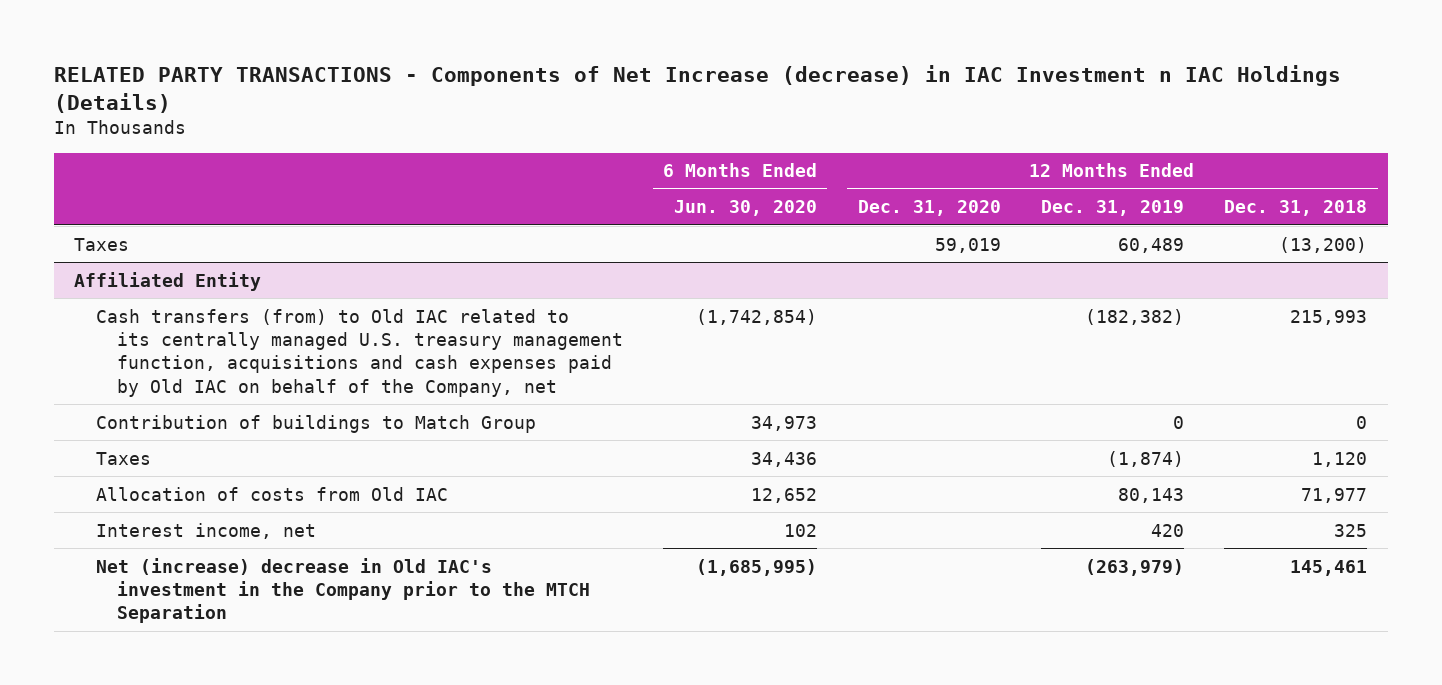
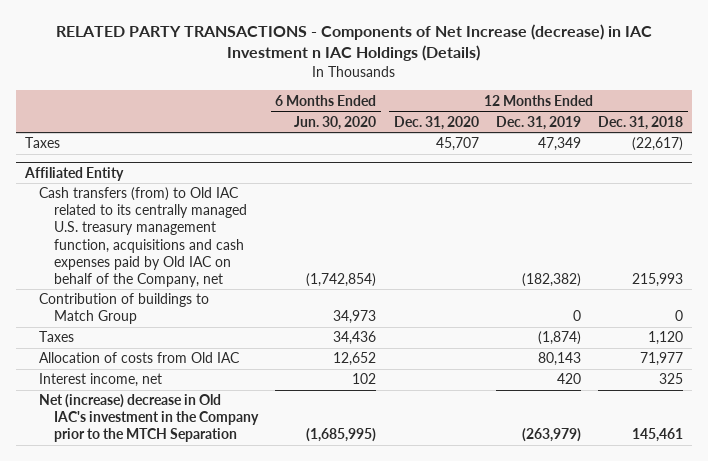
[934,237,1001,253] 59,019 -> [435,137,479,152] 45,707
[1117,237,1184,253] 60,489 -> [538,137,582,152] 47,349
[1279,236,1368,253] (13,200) -> [632,137,684,152] (22,617)

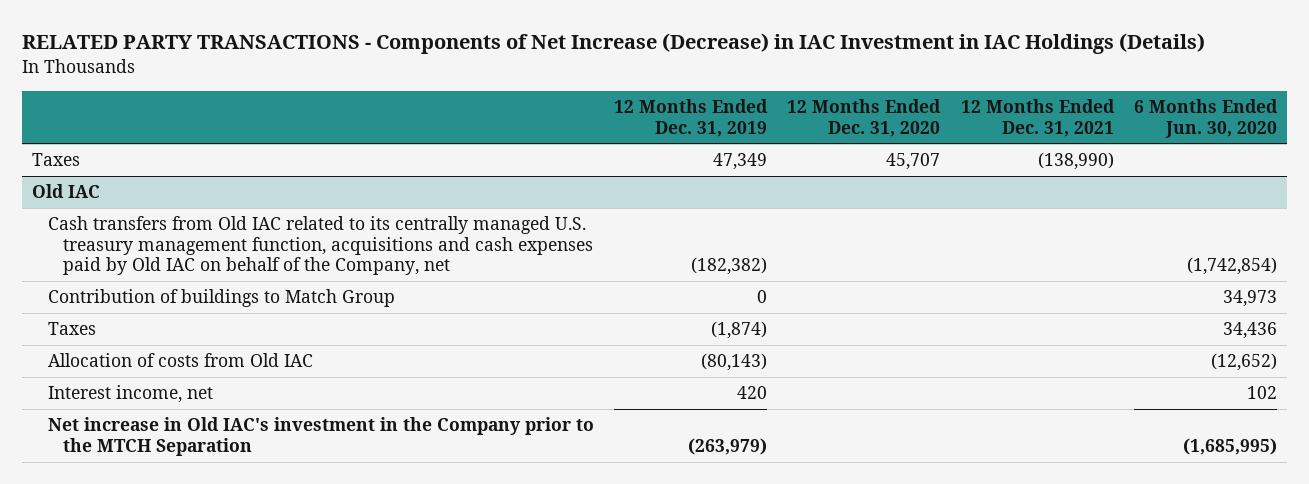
[56,23,653,62] RELATED PARTY TRANSACTIONS - Components of Net Increase (decrease) in IAC Investment n IAC Holdings (Details) -> [22,33,1206,55] RELATED PARTY TRANSACTIONS - Components of Net Increase (Decrease) in IAC Investment in IAC Holdings (Details)
[598,115,684,130] Dec. 31, 2018 -> none
none -> [960,98,1115,137] 12 Months Ended Dec. 31, 2021
[23,166,124,181] Affiliated Entity -> [32,184,101,199] Old IAC
[39,187,247,287] Cash transfers (from) to Old IAC related to its centrally managed U.S. treasury management function, acquisitions and cash expenses paid by Old IAC on behalf of the Company, net -> [47,216,594,276] Cash transfers from Old IAC related to its centrally managed U.S. treasury management function, acquisitions and cash expenses paid by Old IAC on behalf of the Company, net
[333,352,377,367] 12,652 -> [1211,353,1278,372] (12,652)
[538,352,582,367] 80,143 -> [701,353,768,372] (80,143)
[39,394,259,443] Net (increase) decrease in Old IAC's investment in the Company prior to the MTCH Separation -> [47,417,594,456] Net increase in Old IAC's investment in the Company prior to the MTCH Separation

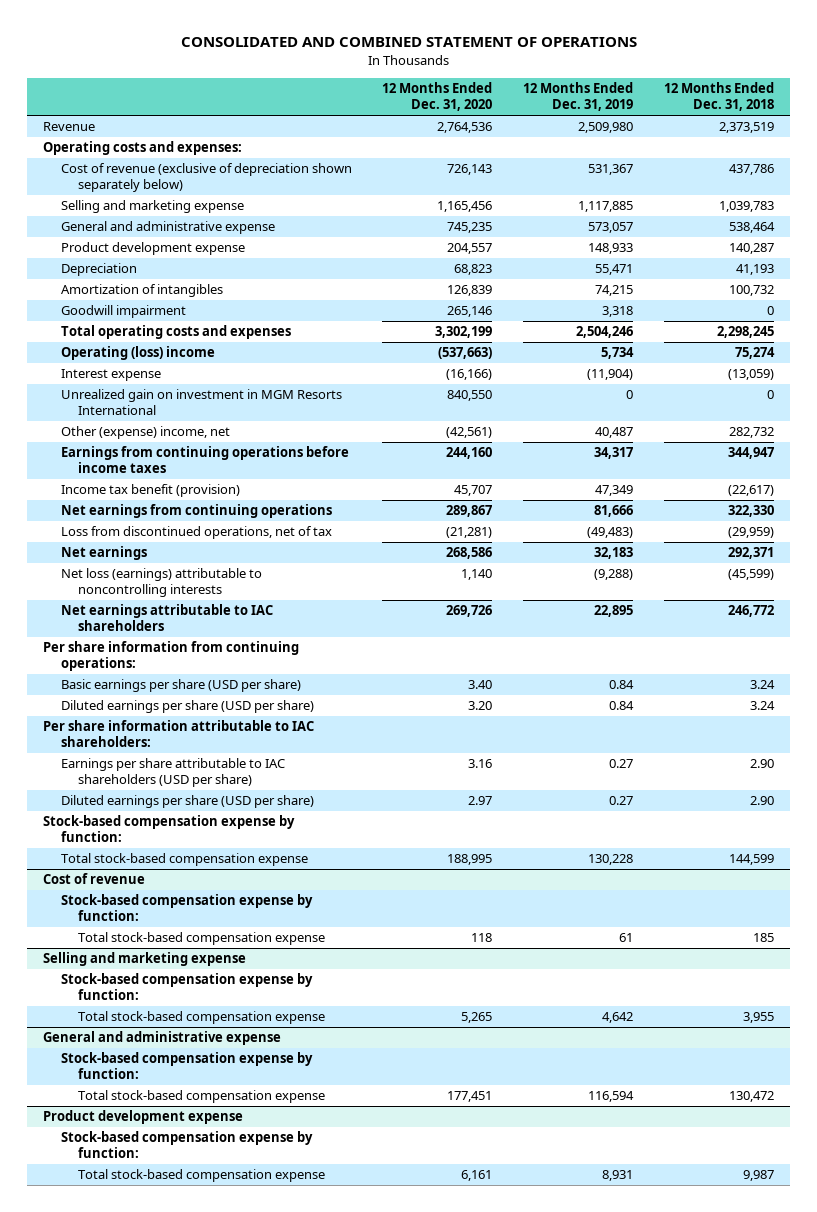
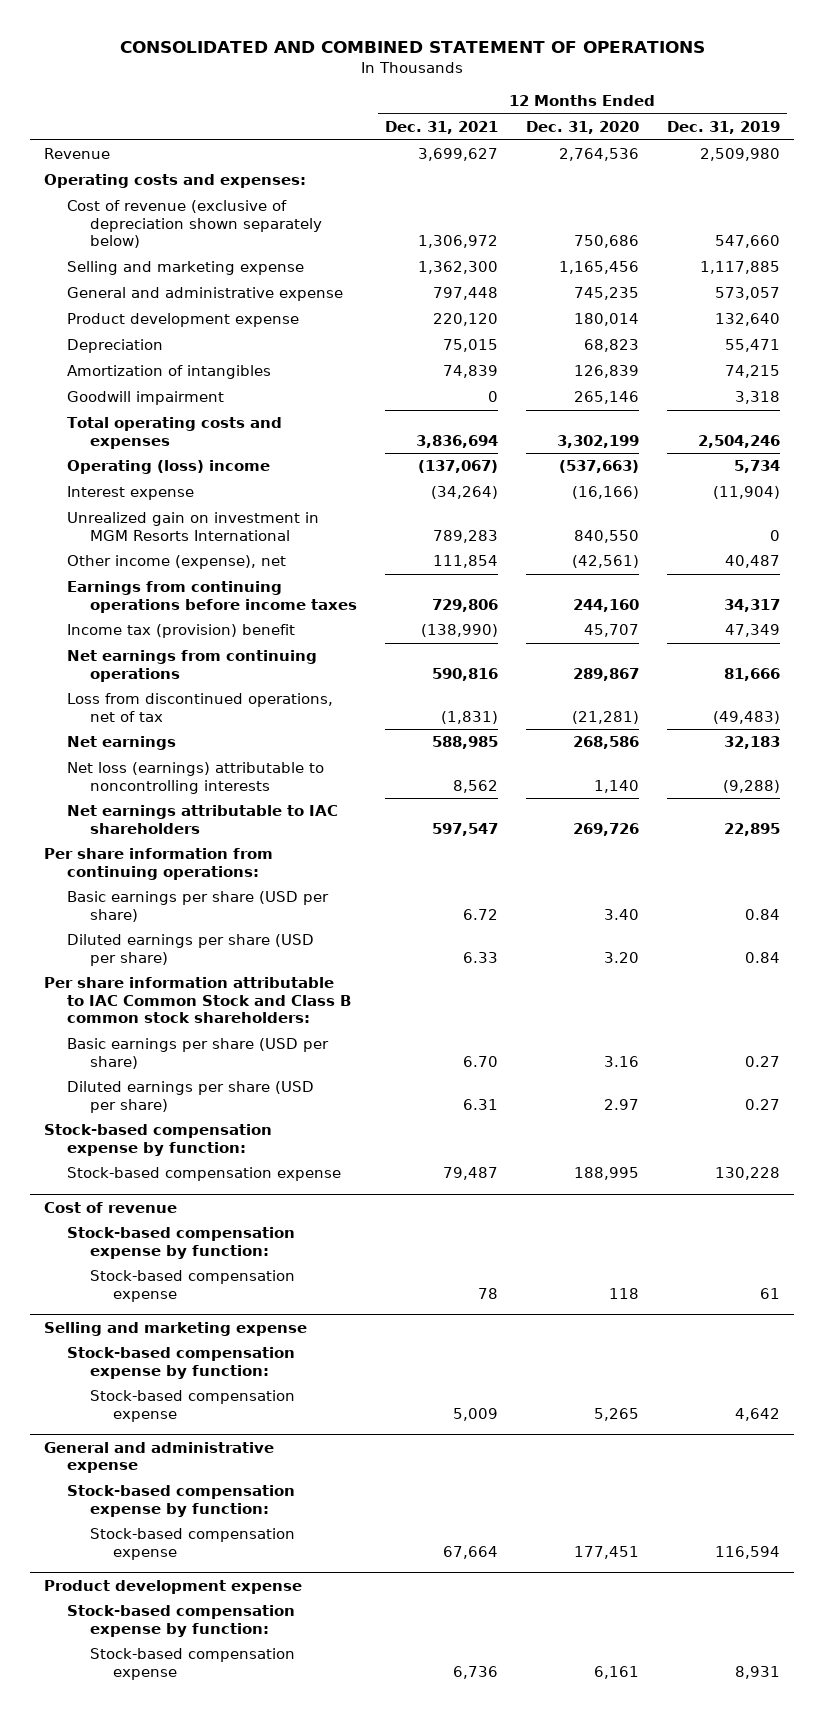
[664,82,775,112] 12 Months Ended Dec. 31, 2018 -> none
none -> [384,121,498,135] Dec. 31, 2021
[447,164,493,176] 726,143 -> [573,235,639,249] 750,686
[588,164,634,176] 531,367 -> [715,235,781,249] 547,660
[447,243,493,255] 204,557 -> [573,313,639,327] 180,014
[588,243,634,255] 148,933 -> [715,313,781,327] 132,640
[60,426,230,440] Other (expense) income, net -> [66,555,286,570] Other income (expense), net
[60,484,240,498] Income tax benefit (provision) -> [66,624,295,639] Income tax (provision) benefit
[42,720,314,748] Per share information attributable to IAC shareholders: -> [43,977,351,1024] Per share information attributable to IAC Common Stock and Class B common stock shareholders:
[60,758,285,788] Earnings per share attributable to IAC shareholders (USD per share) -> [66,1038,329,1069] Basic earnings per share (USD per share)
[60,853,308,867] Total stock-based compensation expense -> [66,1167,341,1182] Stock-based compensation expense
[78,932,326,946] Total stock-based compensation expense -> [89,1270,295,1302] Stock-based compensation expense
[78,1011,326,1025] Total stock-based compensation expense -> [89,1390,295,1422] Stock-based compensation expense
[78,1090,326,1104] Total stock-based compensation expense -> [89,1528,295,1560] Stock-based compensation expense
[78,1169,326,1183] Total stock-based compensation expense -> [89,1648,295,1680] Stock-based compensation expense

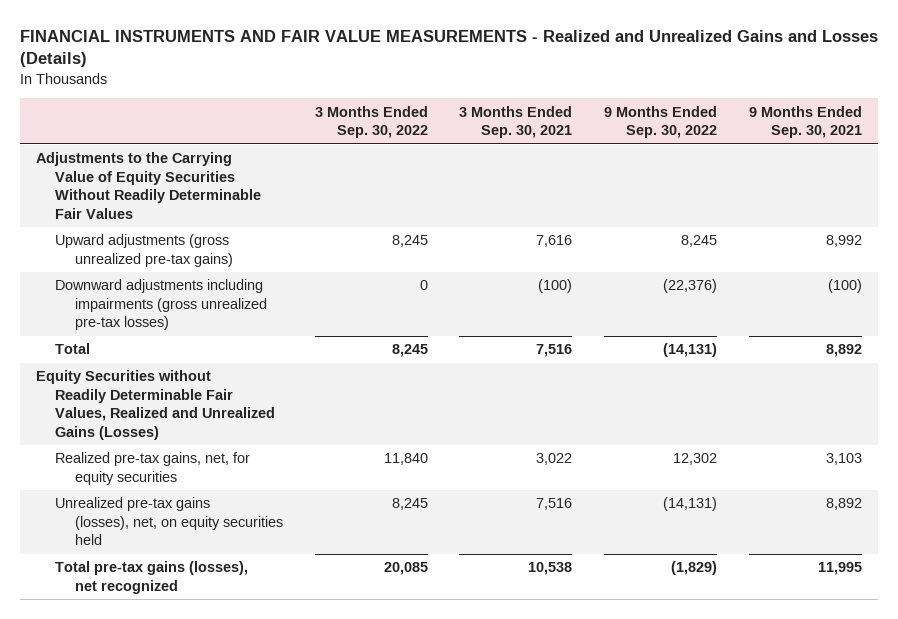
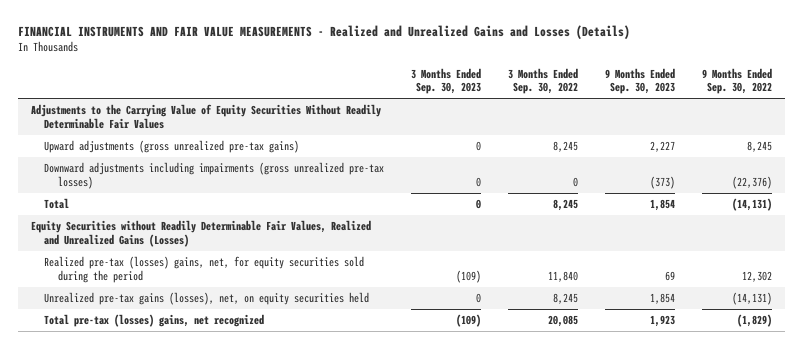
[459,105,573,139] 3 Months Ended Sep. 30, 2021 -> none
[749,105,863,139] 9 Months Ended Sep. 30, 2021 -> none
none -> [411,67,482,95] 3 Months Ended Sep. 30, 2023
none -> [605,67,676,95] 9 Months Ended Sep. 30, 2023
[55,452,251,485] Realized pre-tax gains, net, for equity securities -> [44,256,365,283] Realized pre-tax (losses) gains, net, for equity securities sold during the period
[55,561,249,594] Total pre-tax gains (losses), net recognized -> [44,314,265,328] Total pre-tax (losses) gains, net recognized

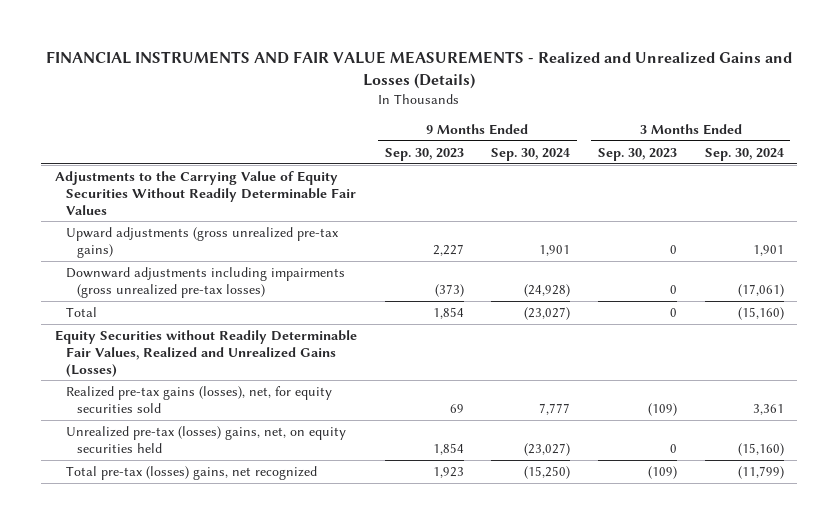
[508,67,579,95] 3 Months Ended Sep. 30, 2022 -> none
[701,67,772,95] 9 Months Ended Sep. 30, 2022 -> none
none -> [491,147,571,161] Sep. 30, 2024
none -> [704,147,784,161] Sep. 30, 2024
[44,256,365,283] Realized pre-tax (losses) gains, net, for equity securities sold during the period -> [65,386,332,413] Realized pre-tax gains (losses), net, for equity securities sold
[44,292,370,306] Unrealized pre-tax gains (losses), net, on equity securities held -> [65,426,346,453] Unrealized pre-tax (losses) gains, net, on equity securities held

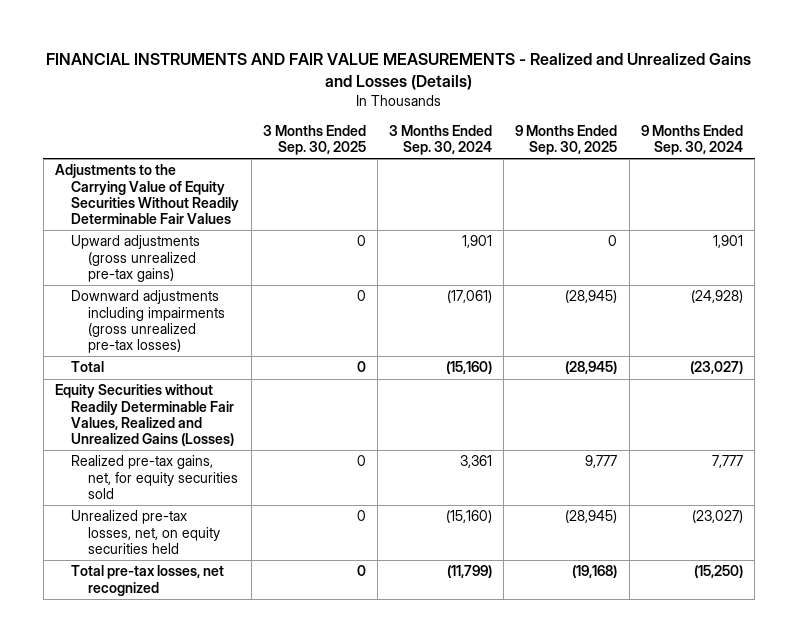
[384,147,464,161] Sep. 30, 2023 -> none
[597,147,677,161] Sep. 30, 2023 -> none
none -> [262,124,366,156] 3 Months Ended Sep. 30, 2025
none -> [515,124,618,156] 9 Months Ended Sep. 30, 2025
[65,386,332,413] Realized pre-tax gains (losses), net, for equity securities sold -> [71,455,238,499] Realized pre-tax gains, net, for equity securities sold
[65,426,346,453] Unrealized pre-tax (losses) gains, net, on equity securities held -> [71,510,220,554] Unrealized pre-tax losses, net, on equity securities held
[65,466,317,481] Total pre-tax (losses) gains, net recognized -> [71,565,225,596] Total pre-tax losses, net recognized

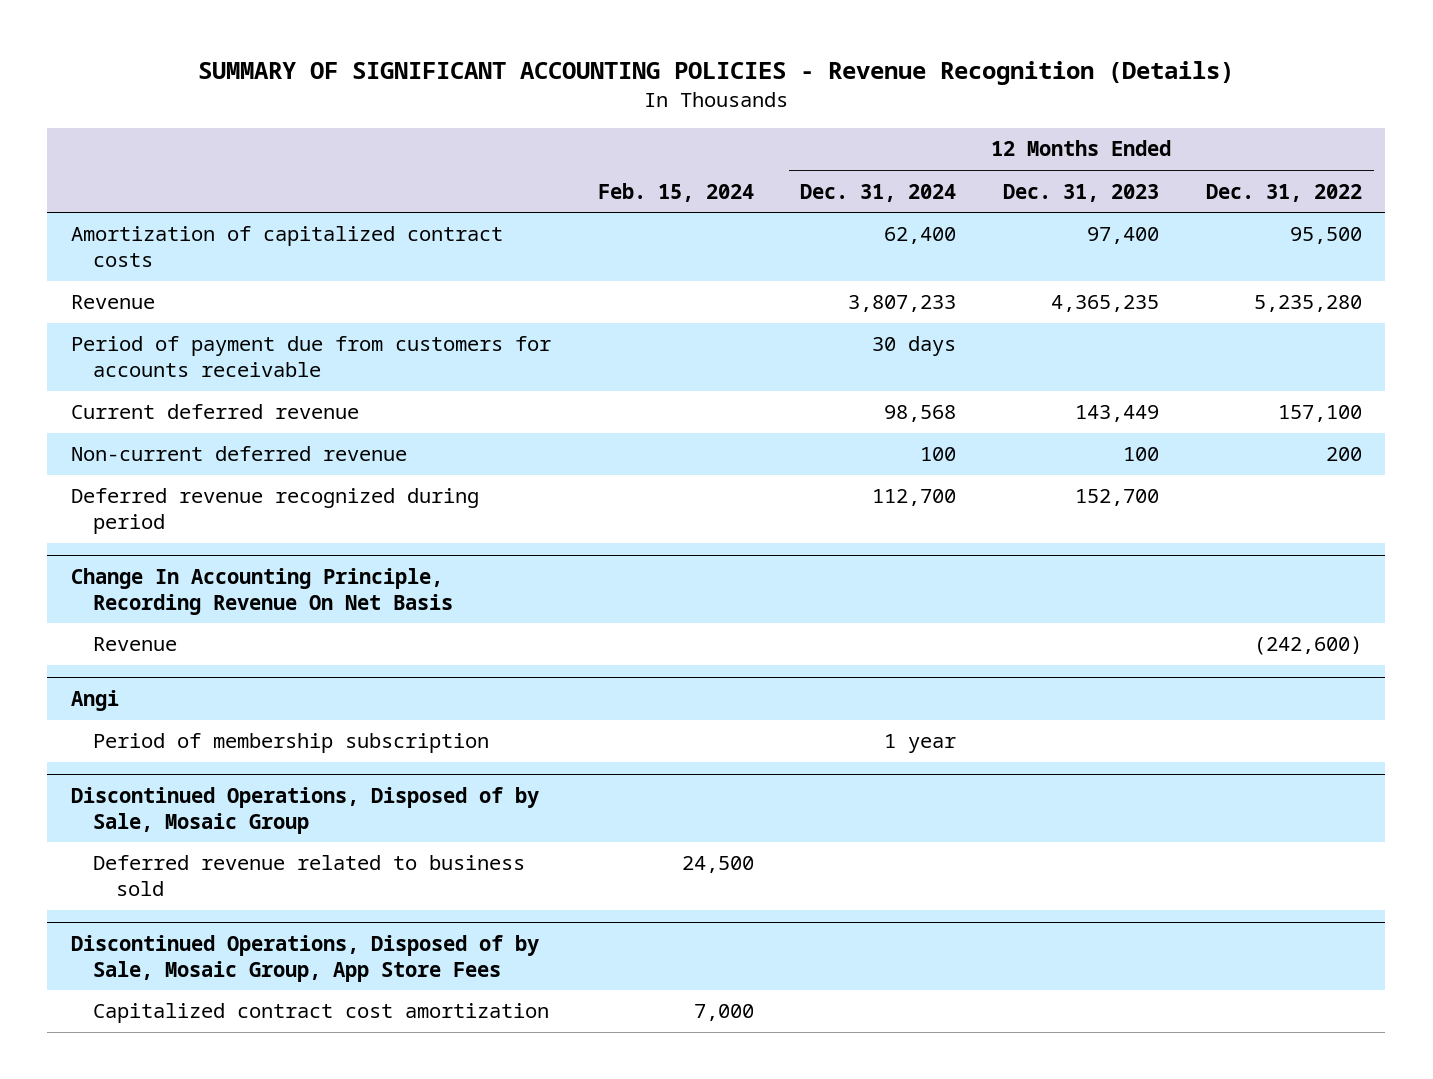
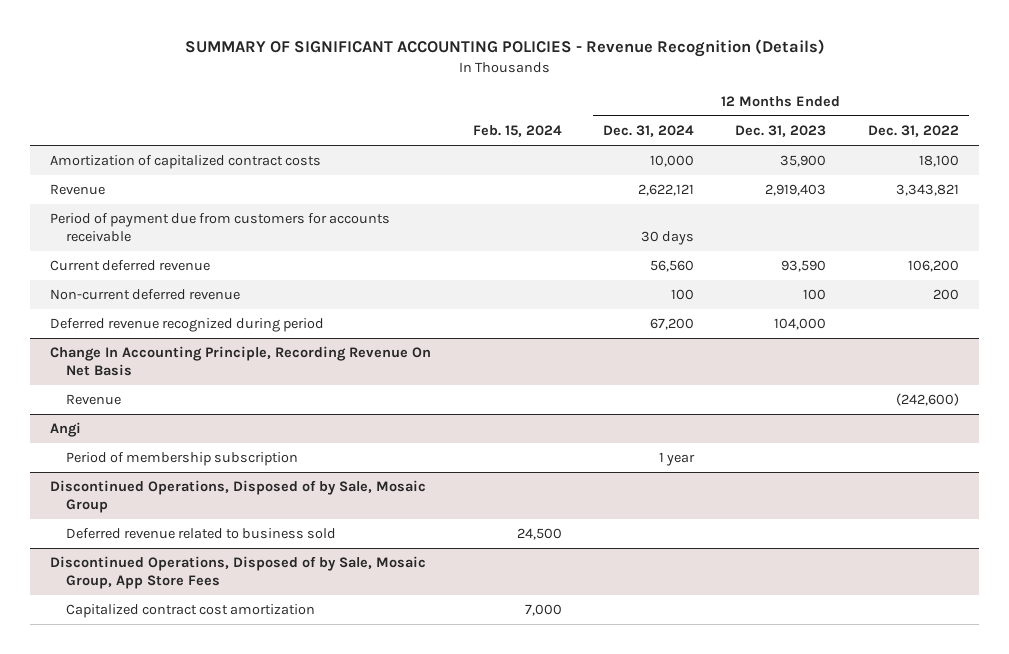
[884,227,957,245] 62,400 -> [650,155,695,168] 10,000
[1087,227,1160,245] 97,400 -> [780,155,827,168] 35,900
[1289,227,1362,245] 95,500 -> [918,155,959,168] 18,100
[848,295,957,313] 3,807,233 -> [638,184,695,197] 2,622,121
[1051,295,1160,313] 4,365,235 -> [765,184,827,197] 2,919,403
[1253,295,1362,313] 5,235,280 -> [895,184,959,197] 3,343,821
[884,405,957,423] 98,568 -> [650,260,695,273] 56,560
[1075,405,1160,423] 143,449 -> [781,260,827,273] 93,590
[1277,405,1362,423] 157,100 -> [907,260,959,273] 106,200
[872,489,957,507] 112,700 -> [650,318,695,331] 67,200
[1075,489,1160,507] 152,700 -> [774,318,827,331] 104,000

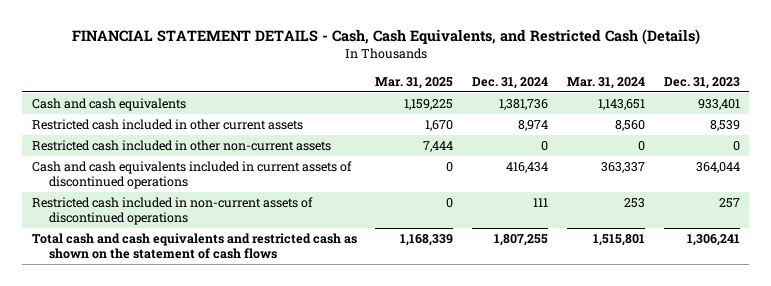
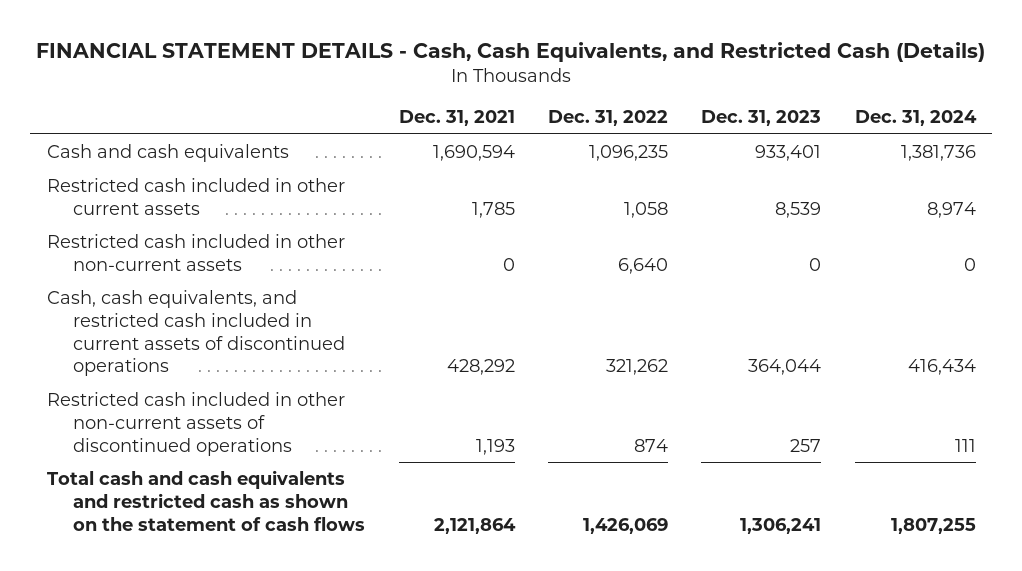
[375,76,454,89] Mar. 31, 2025 -> none
[566,76,645,89] Mar. 31, 2024 -> none
none -> [398,110,515,127] Dec. 31, 2021
none -> [547,110,668,127] Dec. 31, 2022
[31,161,352,189] Cash and cash equivalents included in current assets of discontinued operations -> [46,290,346,377] Cash, cash equivalents, and restricted cash included in current assets of discontinued operations
[31,197,313,225] Restricted cash included in non-current assets of discontinued operations -> [46,392,345,456] Restricted cash included in other non-current assets of discontinued operations

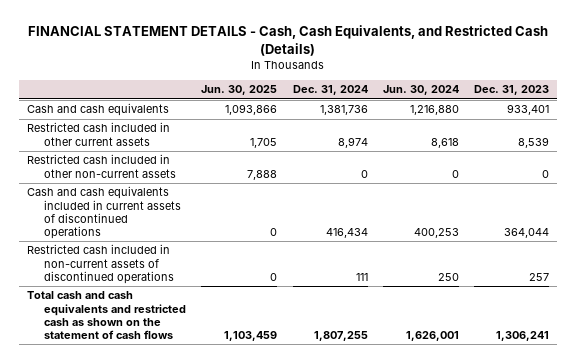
[398,110,515,127] Dec. 31, 2021 -> none
[547,110,668,127] Dec. 31, 2022 -> none
none -> [201,85,278,96] Jun. 30, 2025
none -> [382,85,459,96] Jun. 30, 2024
[46,290,346,377] Cash, cash equivalents, and restricted cash included in current assets of discontinued operations -> [26,186,181,239] Cash and cash equivalents included in current assets of discontinued operations
[46,392,345,456] Restricted cash included in other non-current assets of discontinued operations -> [26,244,174,284] Restricted cash included in non-current assets of discontinued operations

